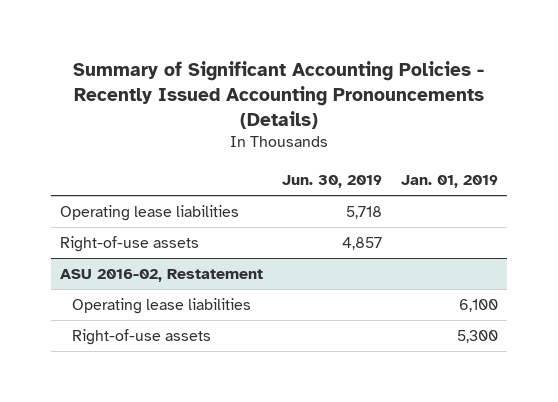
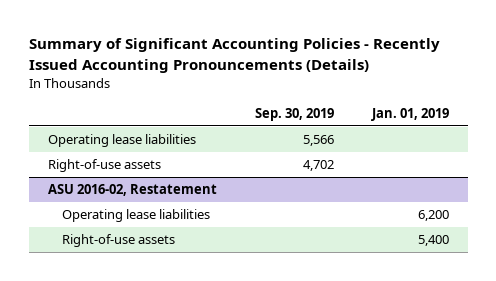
[281,174,382,188] Jun. 30, 2019 -> none
none -> [254,108,334,122] Sep. 30, 2019
[458,299,498,313] 6,100 -> [417,210,449,222] 6,200
[456,330,498,344] 5,300 -> [417,235,449,247] 5,400

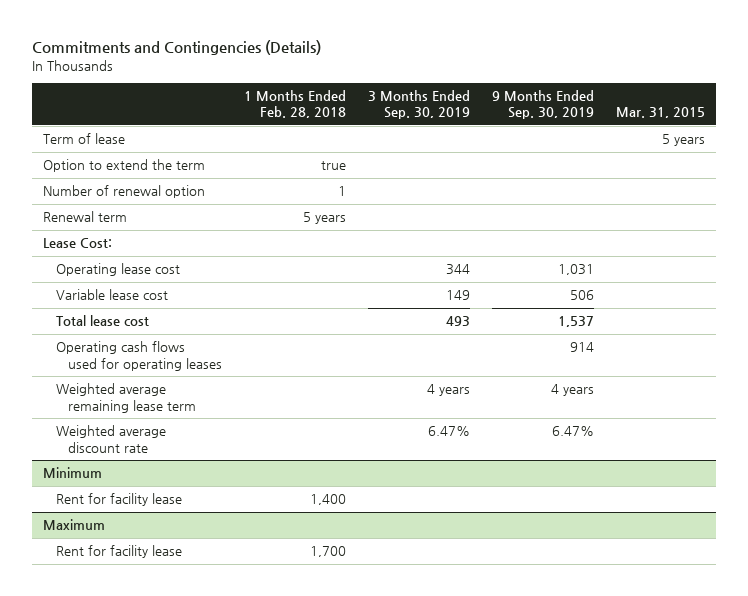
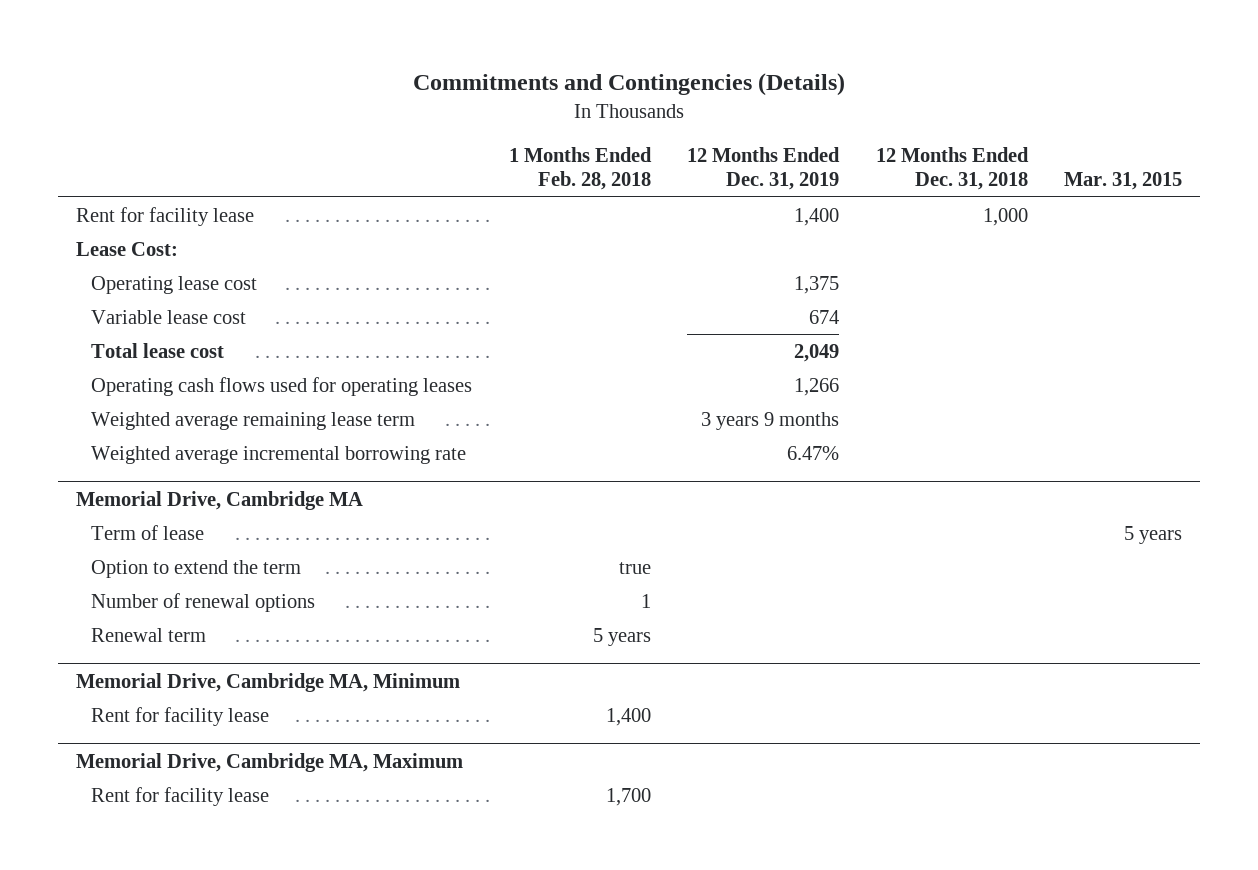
[368,90,471,120] 3 Months Ended Sep. 30, 2019 -> none
[492,90,595,120] 9 Months Ended Sep. 30, 2019 -> none
none -> [687,147,841,191] 12 Months Ended Dec. 31, 2019
none -> [875,147,1029,191] 12 Months Ended Dec. 31, 2018
[42,133,125,145] Term of lease -> none
[42,159,205,173] Option to extend the term -> none
[42,185,205,199] Number of renewal option -> none
[42,211,127,223] Renewal term -> none
none -> [76,206,255,226] Rent for facility lease
[55,425,166,453] Weighted average discount rate -> [91,445,467,464] Weighted average incremental borrowing rate
none -> [76,490,364,510] Memorial Drive, Cambridge MA
none -> [91,524,205,540] Term of lease
none -> [91,559,302,578] Option to extend the term
none -> [91,592,316,612] Number of renewal options
none -> [91,627,207,642] Renewal term
[42,467,102,479] Minimum -> [76,672,461,692] Memorial Drive, Cambridge MA, Minimum
[42,519,105,531] Maximum -> [76,752,464,772] Memorial Drive, Cambridge MA, Maximum

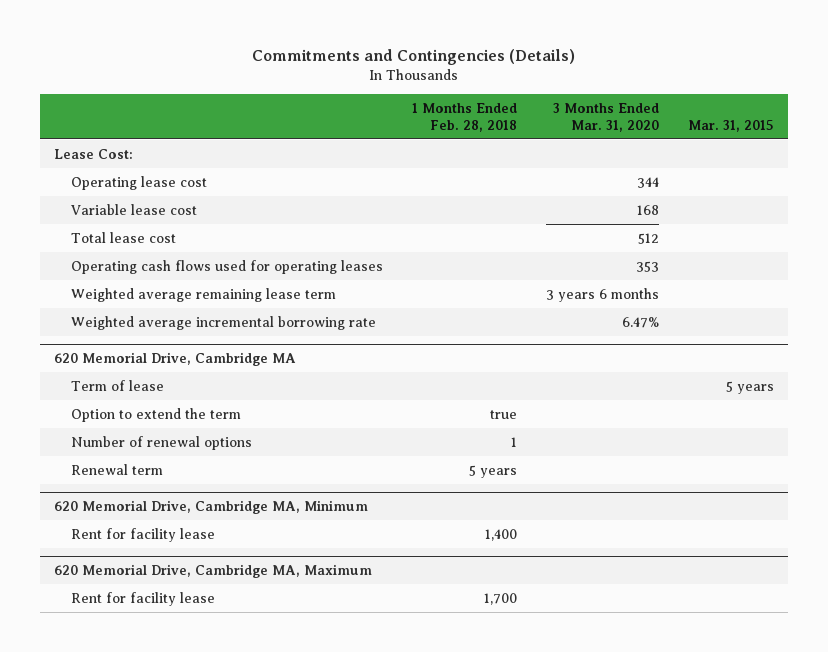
[687,147,841,191] 12 Months Ended Dec. 31, 2019 -> none
[875,147,1029,191] 12 Months Ended Dec. 31, 2018 -> none
none -> [552,102,659,132] 3 Months Ended Mar. 31, 2020
[76,206,255,226] Rent for facility lease -> none
[76,490,364,510] Memorial Drive, Cambridge MA -> [54,352,297,367] 620 Memorial Drive, Cambridge MA
[76,672,461,692] Memorial Drive, Cambridge MA, Minimum -> [54,500,369,515] 620 Memorial Drive, Cambridge MA, Minimum
[76,752,464,772] Memorial Drive, Cambridge MA, Maximum -> [54,564,373,579] 620 Memorial Drive, Cambridge MA, Maximum

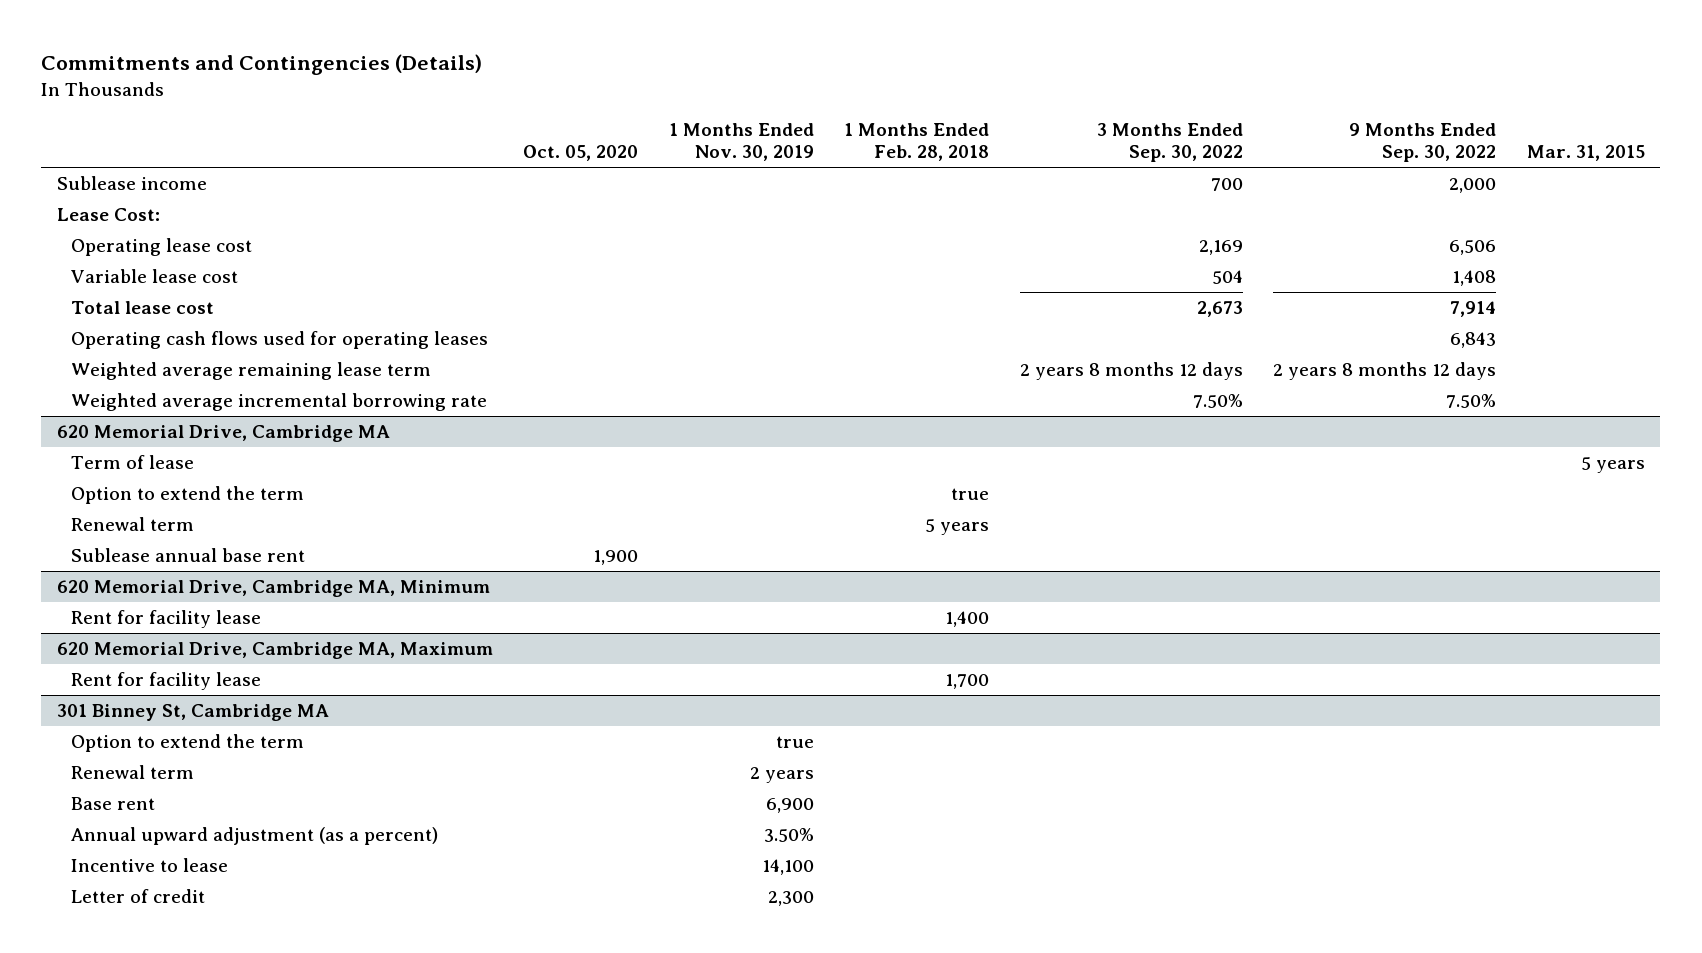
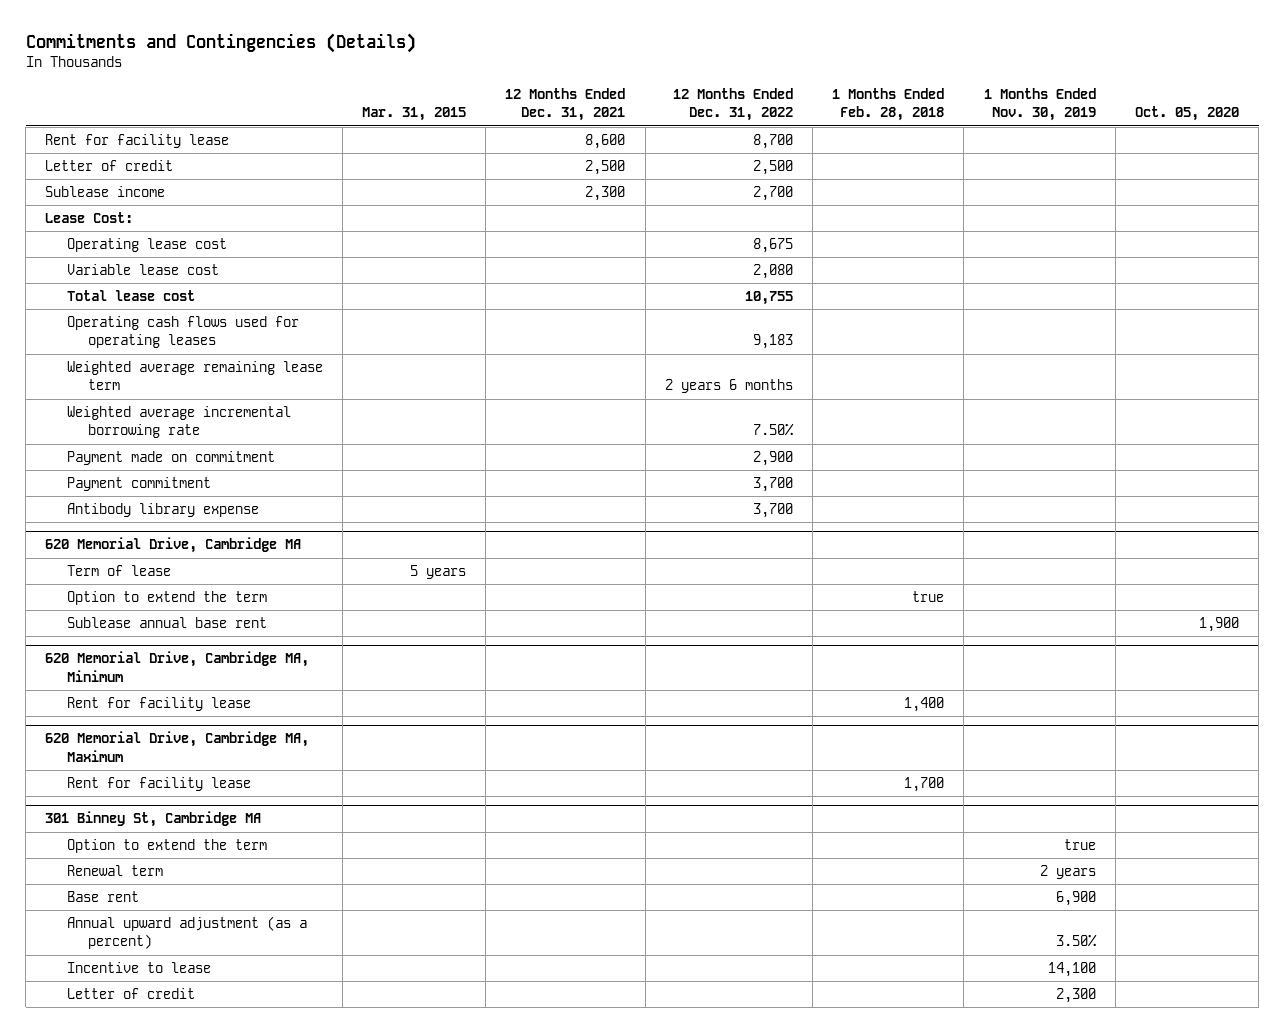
[1096,123,1243,163] 3 Months Ended Sep. 30, 2022 -> none
[1349,123,1497,163] 9 Months Ended Sep. 30, 2022 -> none
none -> [505,88,626,122] 12 Months Ended Dec. 31, 2021
none -> [672,88,793,122] 12 Months Ended Dec. 31, 2022
none -> [45,134,230,149] Rent for facility lease
none -> [45,160,174,172] Letter of credit
none -> [66,451,275,466] Payment made on commitment
none -> [66,477,211,492] Payment commitment
none -> [66,503,259,518] Antibody library expense
[71,516,195,531] Renewal term -> none

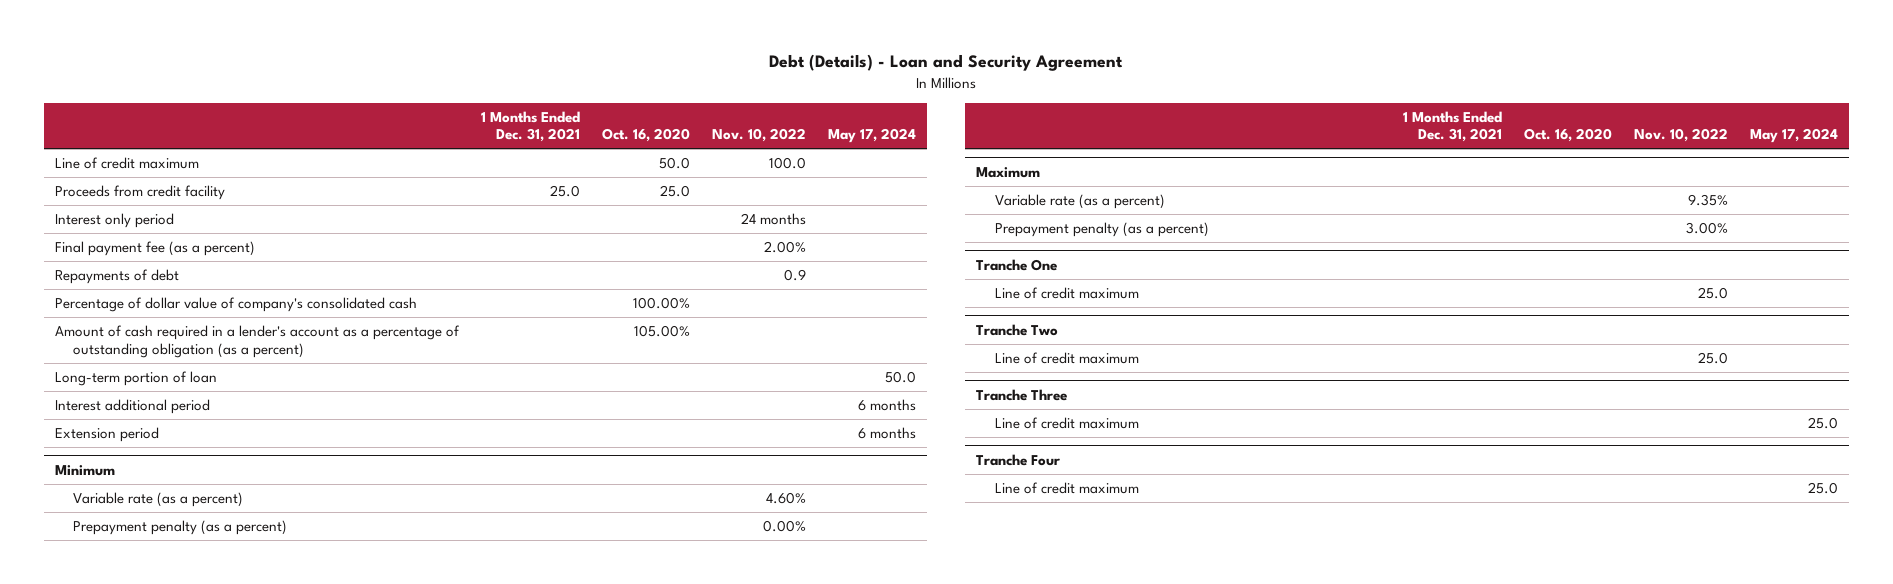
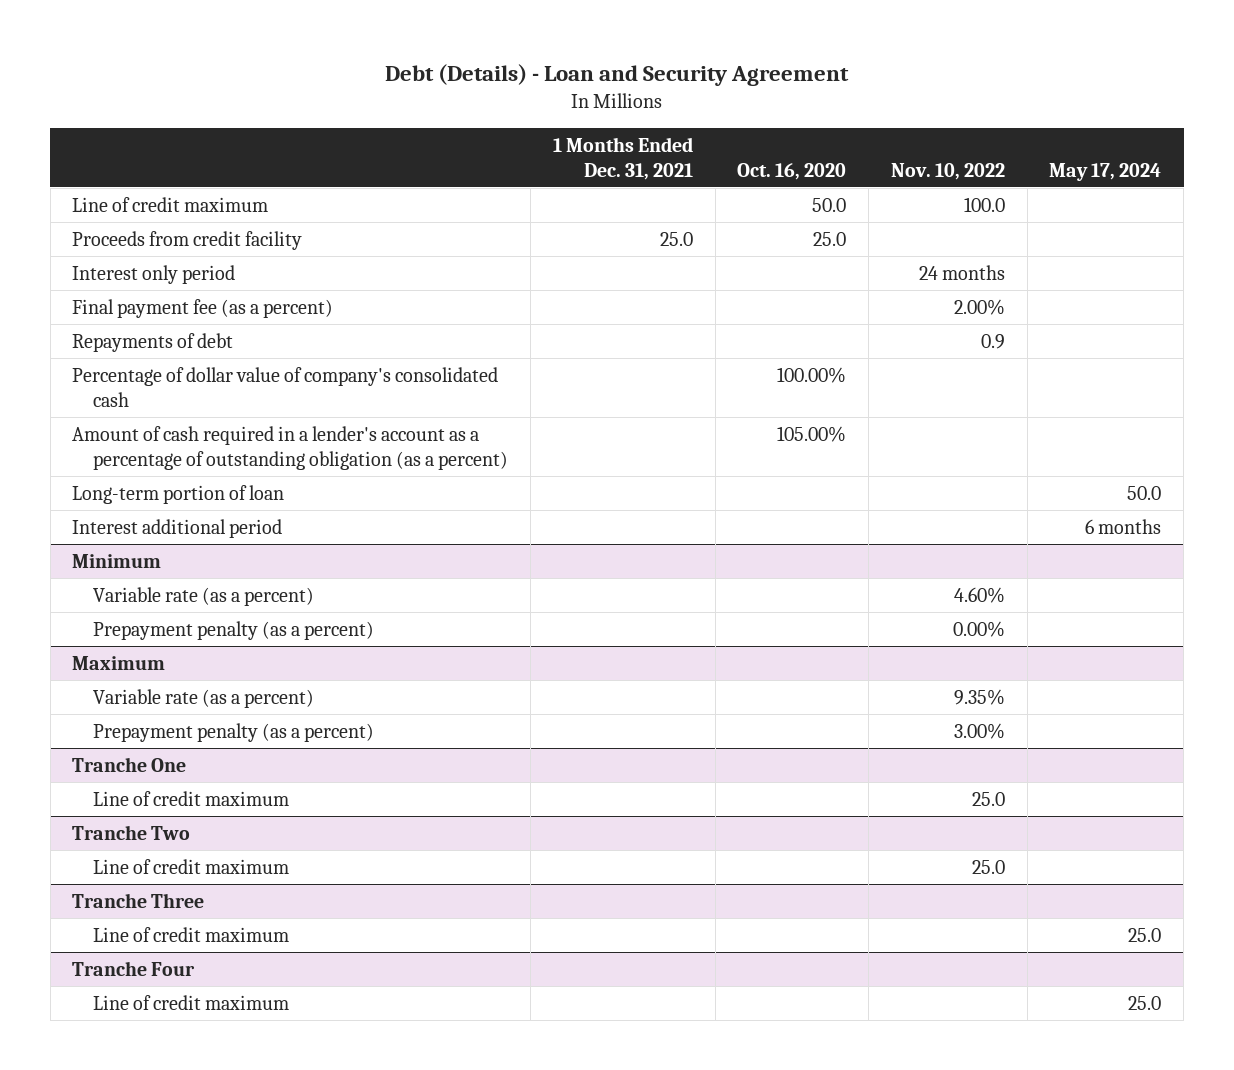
[54,427,159,443] Extension period -> none

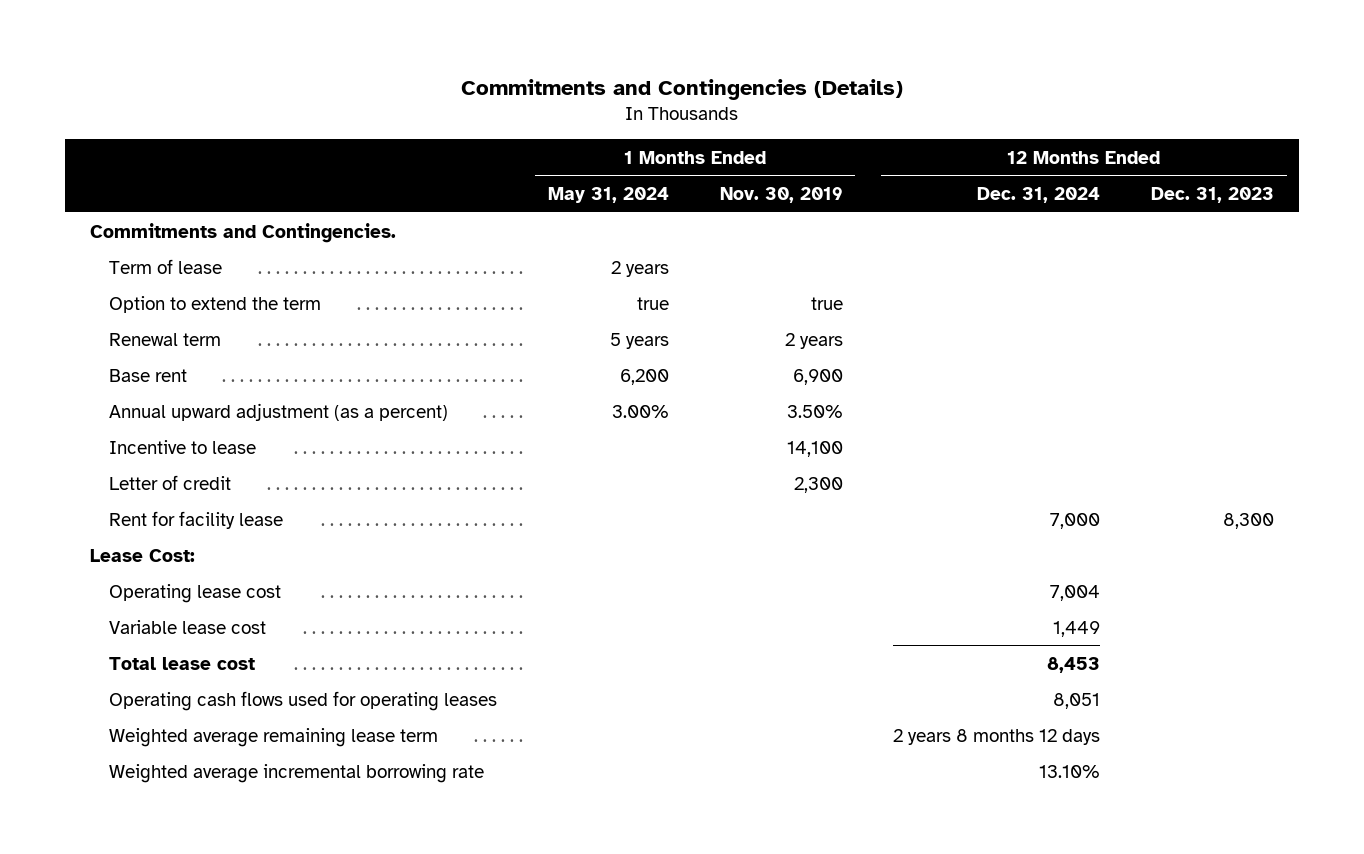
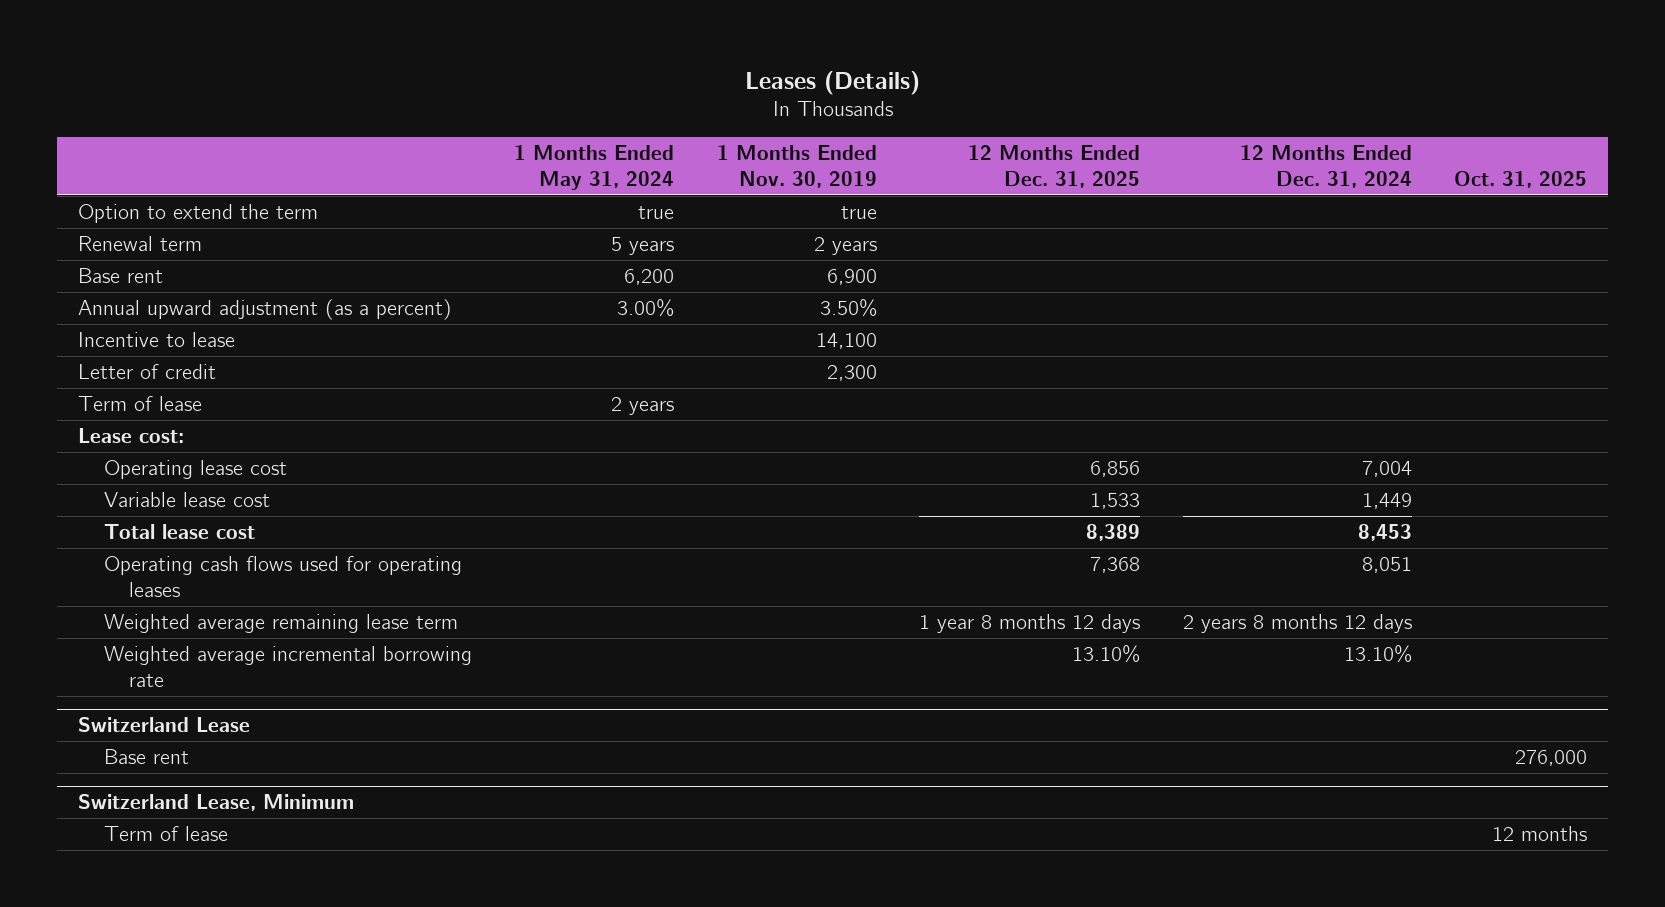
[461,78,904,100] Commitments and Contingencies (Details) -> [744,70,920,95] Leases (Details)
[1150,186,1274,203] Dec. 31, 2023 -> none
none -> [968,144,1141,188] 12 Months Ended Dec. 31, 2025
none -> [1454,170,1588,188] Oct. 31, 2025
[90,222,397,243] Commitments and Contingencies. -> none
[109,510,284,529] Rent for facility lease -> none
[109,258,223,274] Term of lease -> [78,395,203,411] Term of lease
[90,548,196,562] Lease Cost: -> [78,427,185,443] Lease cost:
none -> [78,716,251,732] Switzerland Lease
none -> [103,748,189,764] Base rent
none -> [78,793,355,811] Switzerland Lease, Minimum
none -> [103,825,228,841] Term of lease

